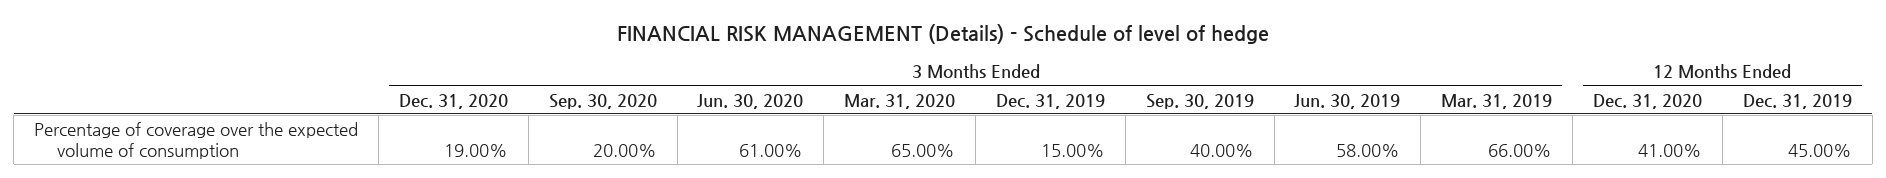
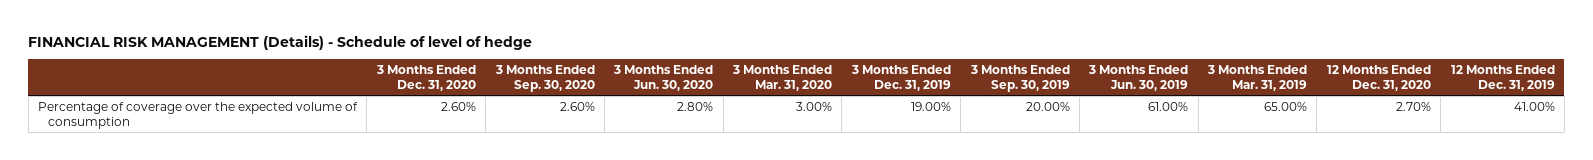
[444,144,509,158] 19.00% -> [440,101,476,111] 2.60%
[592,144,657,158] 20.00% -> [559,101,595,111] 2.60%
[739,144,804,158] 61.00% -> [677,101,714,111] 2.80%
[891,144,956,158] 65.00% -> [796,101,833,111] 3.00%
[1040,144,1105,158] 15.00% -> [910,101,951,111] 19.00%
[1189,144,1254,158] 40.00% -> [1025,101,1070,111] 20.00%
[1336,144,1401,158] 58.00% -> [1148,101,1189,111] 61.00%
[1488,144,1553,158] 66.00% -> [1264,101,1308,111] 65.00%
[1637,144,1702,158] 41.00% -> [1395,101,1431,111] 2.70%
[1787,144,1852,158] 45.00% -> [1513,101,1555,111] 41.00%

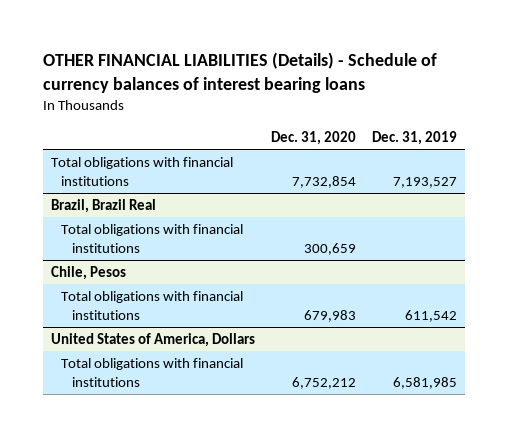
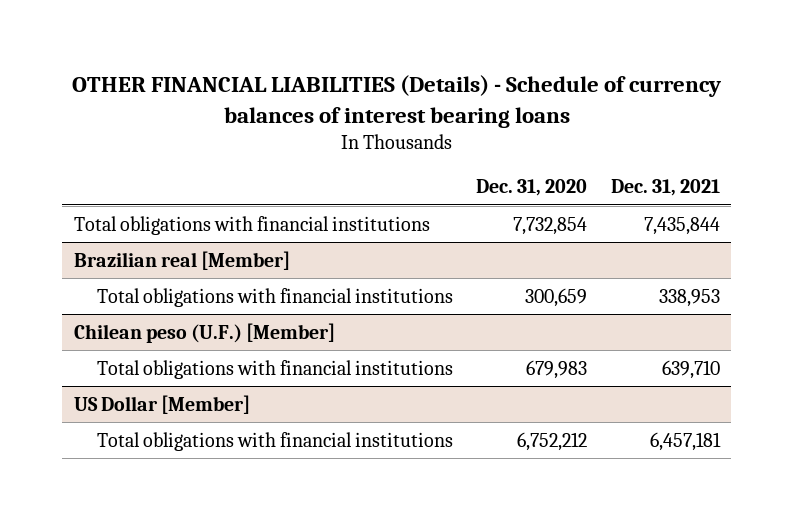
[372,130,458,145] Dec. 31, 2019 -> none
none -> [610,179,720,197] Dec. 31, 2021
[50,198,156,213] Brazil, Brazil Real -> [73,250,290,270] Brazilian real [Member]
[50,265,126,280] Chile, Pesos -> [73,322,335,343] Chilean peso (U.F.) [Member]
[50,332,255,347] United States of America, Dollars -> [73,394,250,414] US Dollar [Member]

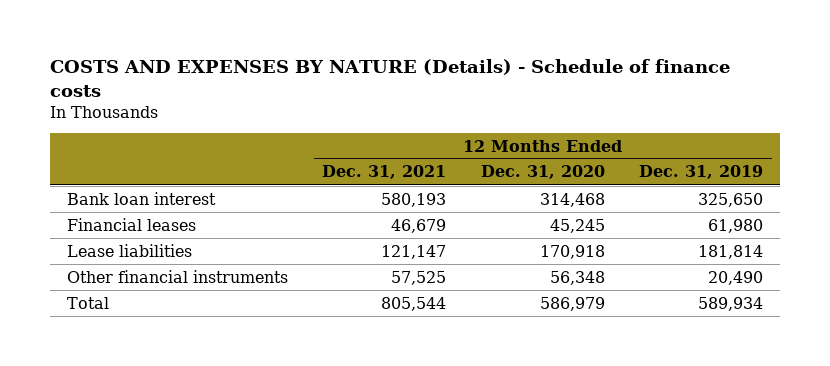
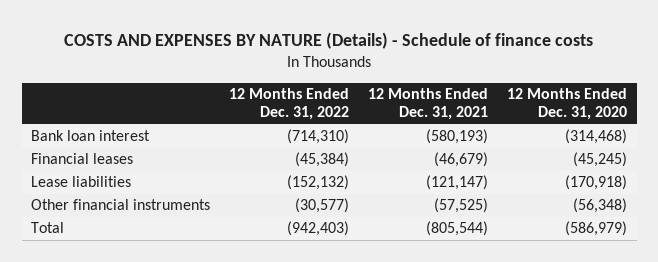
[639,165,764,180] Dec. 31, 2019 -> none
none -> [229,88,350,121] 12 Months Ended Dec. 31, 2022
[381,192,447,207] 580,193 -> [426,129,489,145] (580,193)
[539,192,605,207] 314,468 -> [565,129,628,145] (314,468)
[391,218,447,233] 46,679 -> [434,152,489,168] (46,679)
[549,218,605,233] 45,245 -> [573,152,628,168] (45,245)
[381,244,447,259] 121,147 -> [426,175,489,191] (121,147)
[539,244,605,259] 170,918 -> [565,175,628,191] (170,918)
[391,270,447,285] 57,525 -> [434,198,489,214] (57,525)
[549,270,605,285] 56,348 -> [573,198,628,214] (56,348)
[381,296,447,311] 805,544 -> [426,221,489,237] (805,544)
[539,296,605,311] 586,979 -> [565,221,628,237] (586,979)

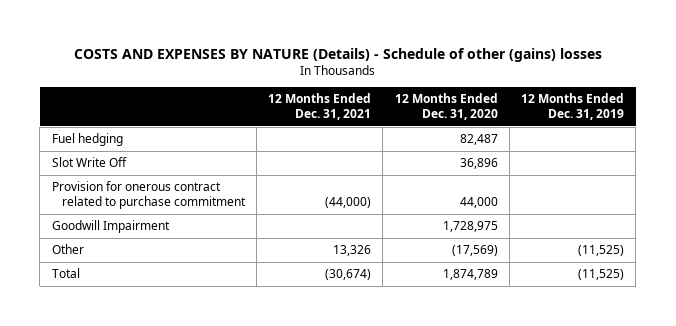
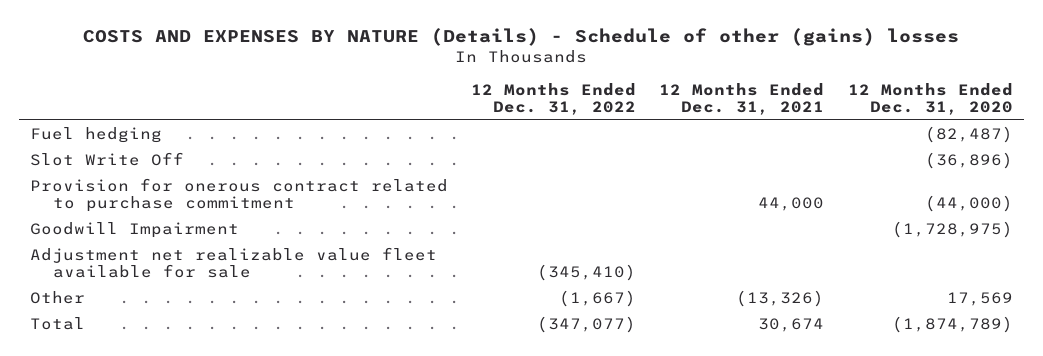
[521,93,625,120] 12 Months Ended Dec. 31, 2019 -> none
none -> [471,82,637,115] 12 Months Ended Dec. 31, 2022
[459,134,498,146] 82,487 -> [924,126,1013,144] (82,487)
[459,158,498,170] 36,896 -> [924,152,1013,170] (36,896)
[325,197,372,209] (44,000) -> [758,197,825,212] 44,000
[459,197,498,209] 44,000 -> [924,195,1013,213] (44,000)
[442,221,498,233] 1,728,975 -> [891,221,1013,239] (1,728,975)
none -> [30,247,438,279] Adjustment net realizable value fleet available for sale
[333,245,372,257] 13,326 -> [736,290,825,308] (13,326)
[451,245,498,257] (17,569) -> [946,292,1013,307] 17,569
[325,269,372,281] (30,674) -> [758,318,825,333] 30,674
[442,269,498,281] 1,874,789 -> [891,316,1013,334] (1,874,789)

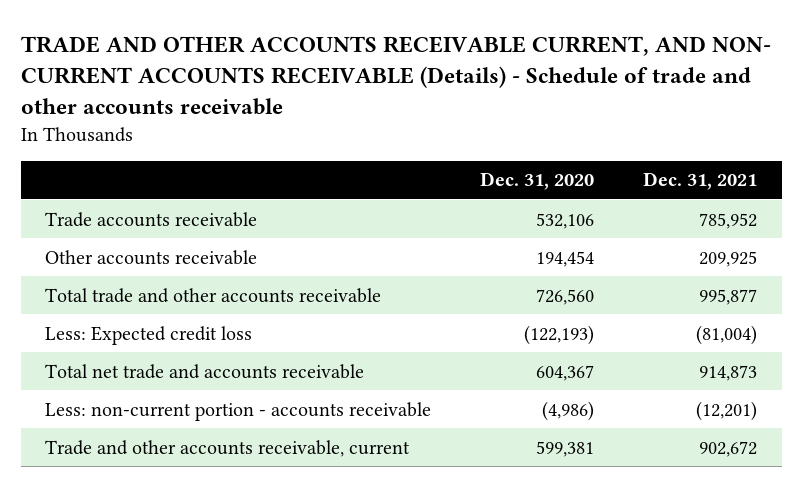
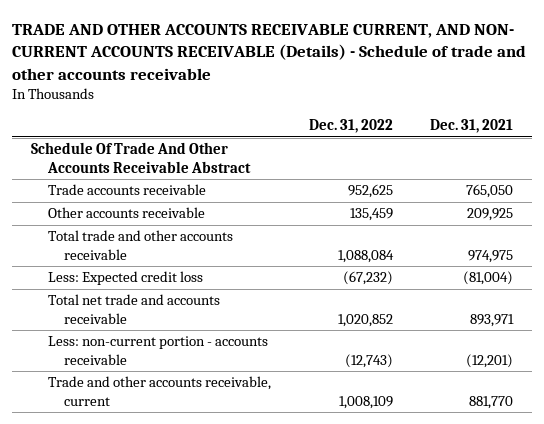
[480,172,595,191] Dec. 31, 2020 -> none
none -> [308,119,393,134] Dec. 31, 2022
none -> [31,142,251,173] Schedule Of Trade And Other Accounts Receivable Abstract
[699,212,758,229] 785,952 -> [466,184,514,199] 765,050
[699,288,758,305] 995,877 -> [468,249,514,263] 974,975
[699,364,758,381] 914,873 -> [470,313,515,327] 893,971
[699,440,758,457] 902,672 -> [469,395,514,409] 881,770

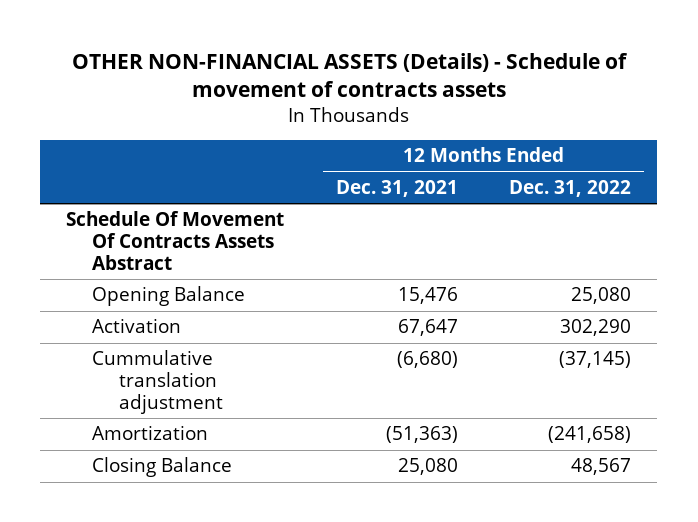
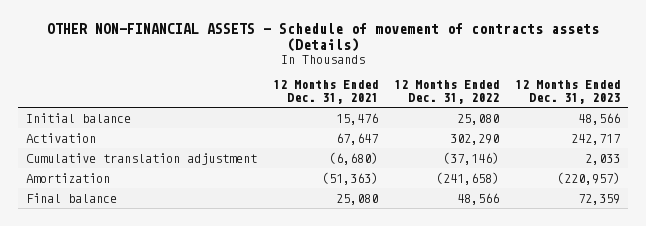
[71,52,628,97] OTHER NON-FINANCIAL ASSETS (Details) - Schedule of movement of contracts assets -> [46,23,599,53] OTHER NON-FINANCIAL ASSETS - Schedule of movement of contracts assets (Details)
none -> [514,80,620,105] 12 Months Ended Dec. 31, 2023
[66,211,285,271] Schedule Of Movement Of Contracts Assets Abstract -> none
[92,286,246,307] Opening Balance -> [25,112,131,123] Initial balance
[92,350,223,415] Cummulative translation adjustment -> [25,152,257,165] Cumulative translation adjustment
[559,351,632,369] (37,145) -> [442,151,499,165] (37,146)
[92,457,233,478] Closing Balance -> [25,192,117,203] Final balance
[571,458,632,476] 48,567 -> [456,192,499,205] 48,566

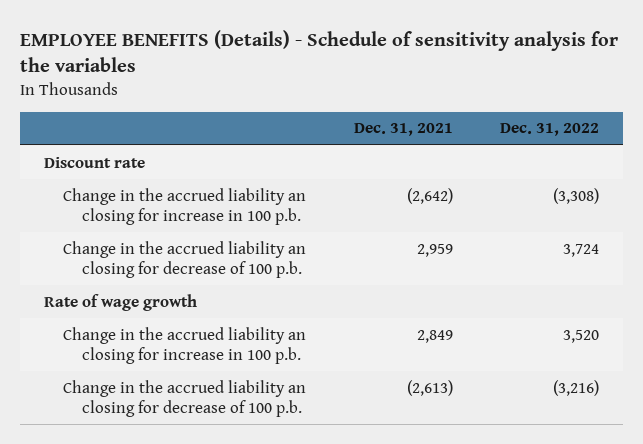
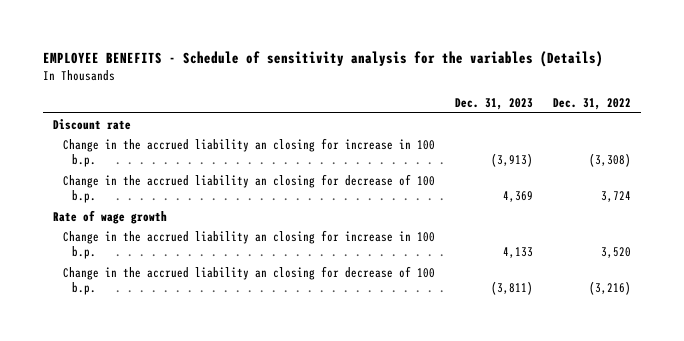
[19,29,618,73] EMPLOYEE BENEFITS (Details) - Schedule of sensitivity analysis for the variables -> [43,50,604,67] EMPLOYEE BENEFITS - Schedule of sensitivity analysis for the variables (Details)
[353,123,453,137] Dec. 31, 2021 -> none
none -> [454,97,533,110] Dec. 31, 2023
[62,187,306,225] Change in the accrued liability an closing for increase in 100 p.b. -> [62,137,435,168] Change in the accrued liability an closing for increase in 100 b.p.
[62,240,306,278] Change in the accrued liability an closing for decrease of 100 p.b. -> [62,173,435,204] Change in the accrued liability an closing for decrease of 100 b.p.
[62,326,306,364] Change in the accrued liability an closing for increase in 100 p.b. -> [62,229,435,260] Change in the accrued liability an closing for increase in 100 b.p.
[62,379,306,417] Change in the accrued liability an closing for decrease of 100 p.b. -> [62,265,435,296] Change in the accrued liability an closing for decrease of 100 b.p.

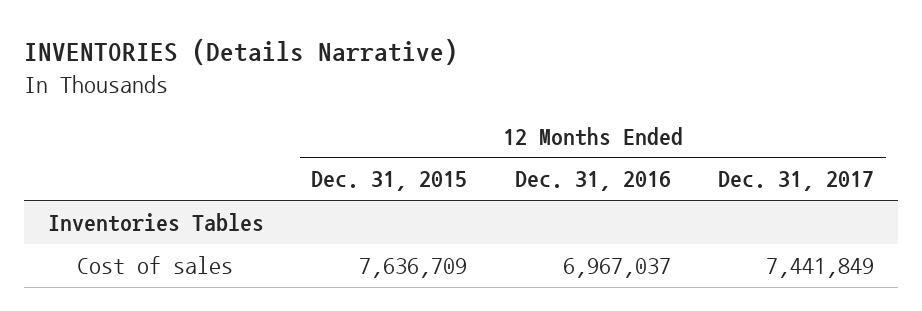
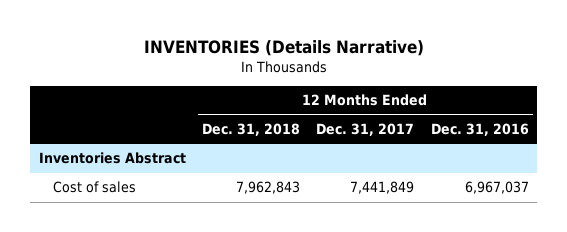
[311,171,468,192] Dec. 31, 2015 -> none
none -> [201,122,300,136] Dec. 31, 2018
[48,212,265,232] Inventories Tables -> [38,152,186,165] Inventories Abstract

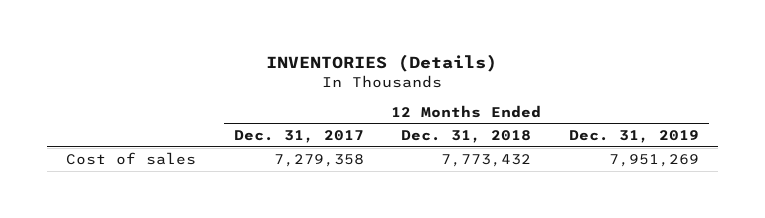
[143,39,424,56] INVENTORIES (Details Narrative) -> [266,54,498,73] INVENTORIES (Details)
[430,122,529,136] Dec. 31, 2016 -> none
none -> [569,130,700,144] Dec. 31, 2019
[38,152,186,165] Inventories Abstract -> none
[235,181,300,195] 7,962,843 -> [441,154,532,168] 7,773,432
[350,181,415,195] 7,441,849 -> [273,154,364,168] 7,279,358

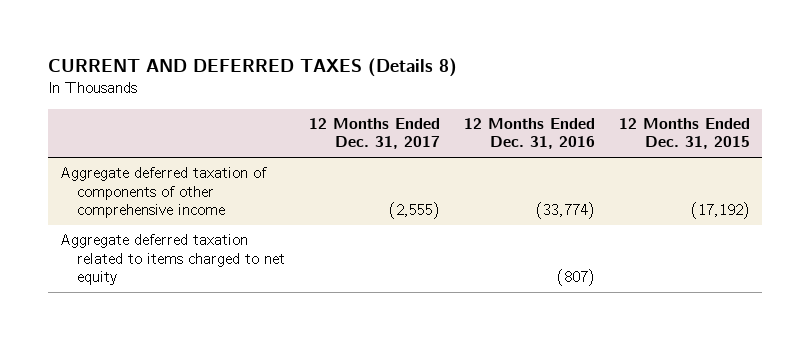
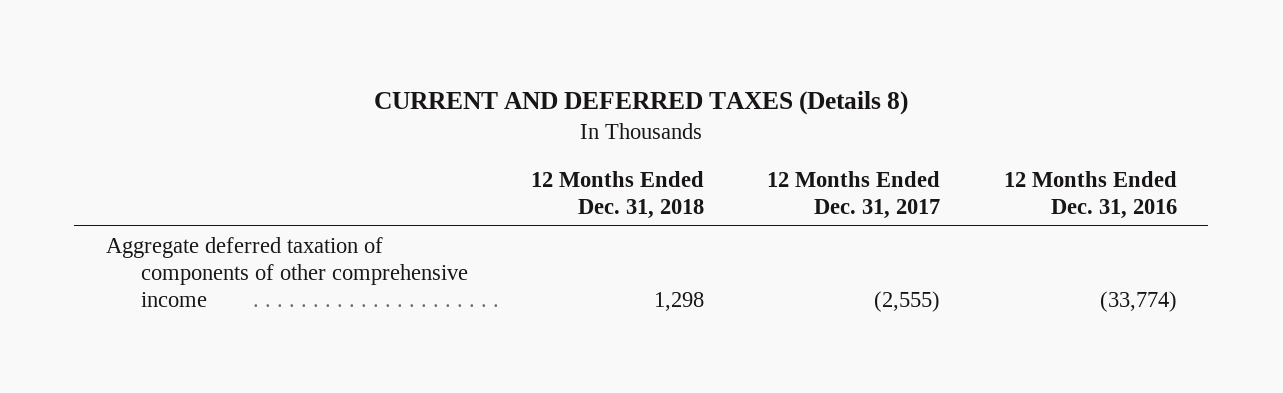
[618,118,750,150] 12 Months Ended Dec. 31, 2015 -> none
none -> [531,171,705,220] 12 Months Ended Dec. 31, 2018
[59,234,285,285] Aggregate deferred taxation related to items charged to net equity -> none

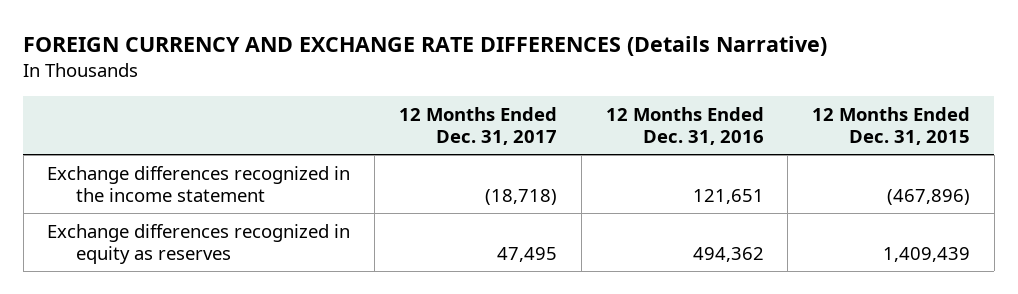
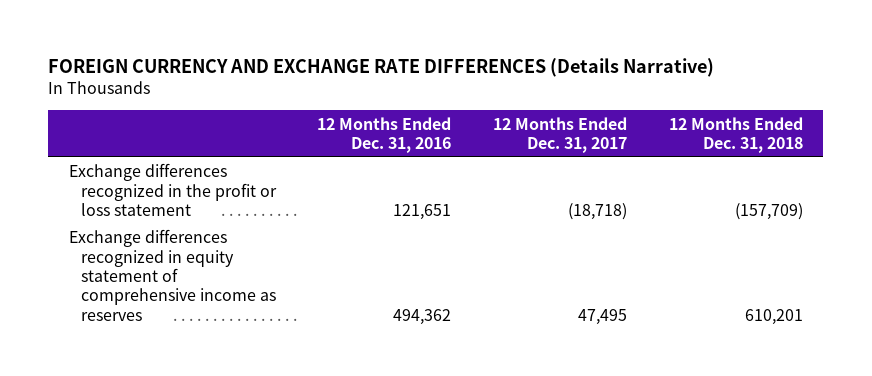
[812,106,971,145] 12 Months Ended Dec. 31, 2015 -> none
none -> [668,116,803,154] 12 Months Ended Dec. 31, 2018
[47,165,351,202] Exchange differences recognized in the income statement -> [69,163,277,217] Exchange differences recognized in the profit or loss statement
[47,223,351,264] Exchange differences recognized in equity as reserves -> [69,229,276,321] Exchange differences recognized in equity statement of comprehensive income as reserves

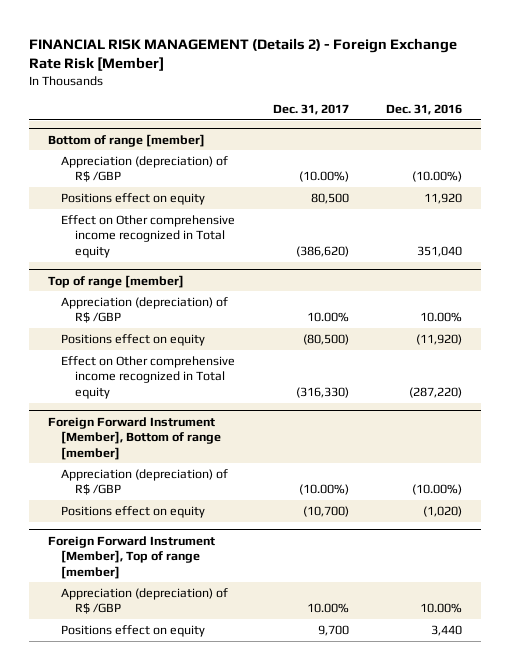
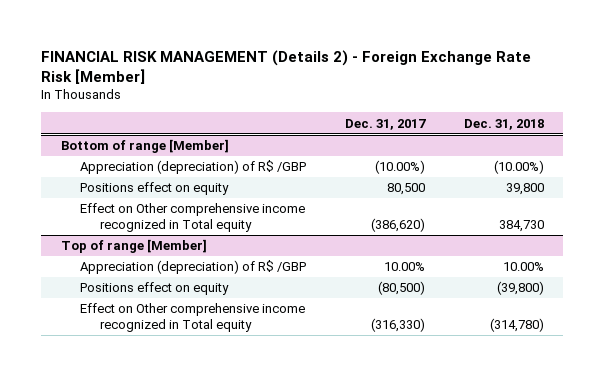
[386,104,463,116] Dec. 31, 2016 -> none
none -> [463,118,544,130] Dec. 31, 2018
[47,133,205,147] Bottom of range [member] -> [60,139,229,154] Bottom of range [Member]
[47,274,184,288] Top of range [member] -> [60,239,207,254] Top of range [Member]
[47,416,222,460] Foreign Forward Instrument [Member], Bottom of range [member] -> none
[61,468,229,496] Appreciation (depreciation) of R$ /GBP -> none
[61,505,206,518] Positions effect on equity -> none
[47,535,215,579] Foreign Forward Instrument [Member], Top of range [member] -> none
[61,587,229,615] Appreciation (depreciation) of R$ /GBP -> none
[61,624,206,637] Positions effect on equity -> none

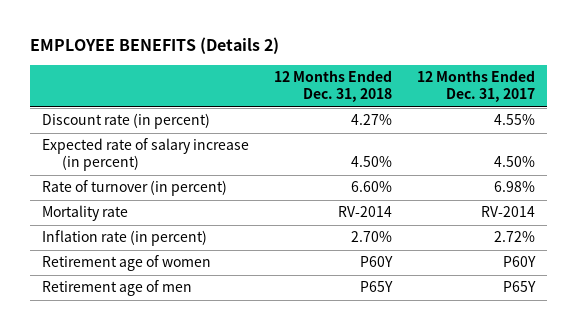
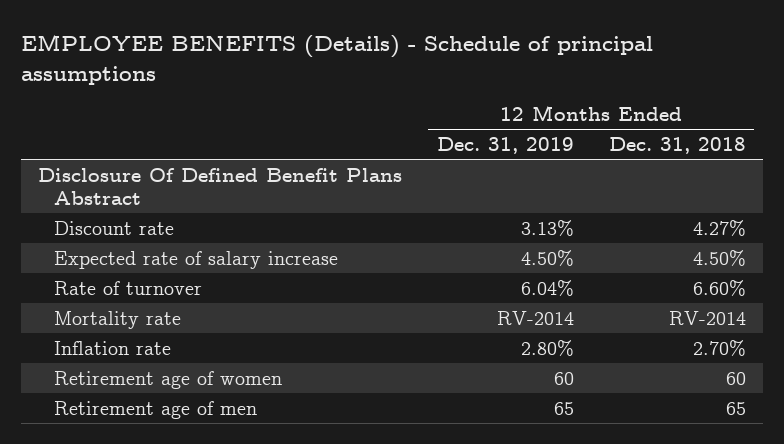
[29,37,279,55] EMPLOYEE BENEFITS (Details 2) -> [20,33,653,85] EMPLOYEE BENEFITS (Details) - Schedule of principal assumptions
[416,70,535,103] 12 Months Ended Dec. 31, 2017 -> none
none -> [436,137,574,155] Dec. 31, 2019
none -> [38,167,403,205] Disclosure Of Defined Benefit Plans Abstract
[42,113,211,130] Discount rate (in percent) -> [54,220,175,235] Discount rate
[42,138,250,172] Expected rate of salary increase (in percent) -> [54,250,339,269] Expected rate of salary increase
[42,180,228,197] Rate of turnover (in percent) -> [54,280,203,295] Rate of turnover
[42,230,208,247] Inflation rate (in percent) -> [54,340,172,355] Inflation rate
[360,256,394,268] P60Y -> [725,371,746,385] 60
[360,281,394,293] P65Y -> [725,401,746,415] 65

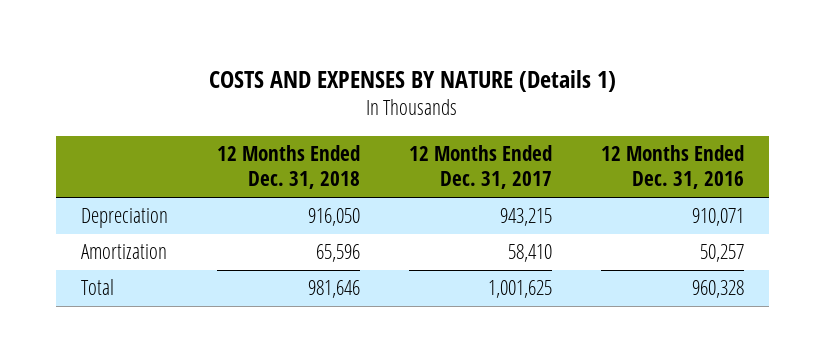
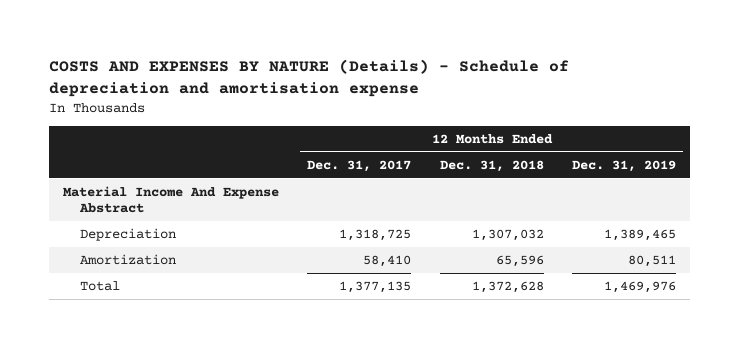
[209,69,617,92] COSTS AND EXPENSES BY NATURE (Details 1) -> [49,58,570,97] COSTS AND EXPENSES BY NATURE (Details) - Schedule of depreciation and amortisation expense
[601,144,745,190] 12 Months Ended Dec. 31, 2016 -> none
none -> [571,159,676,172] Dec. 31, 2019
none -> [63,185,280,214] Material Income And Expense Abstract
[307,208,360,227] 916,050 -> [471,228,544,241] 1,307,032
[499,208,552,227] 943,215 -> [339,228,412,241] 1,318,725
[307,280,360,299] 981,646 -> [471,280,544,293] 1,372,628
[487,280,552,299] 1,001,625 -> [339,280,412,293] 1,377,135

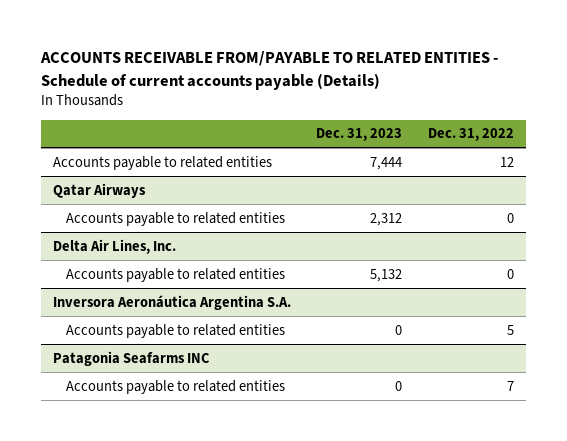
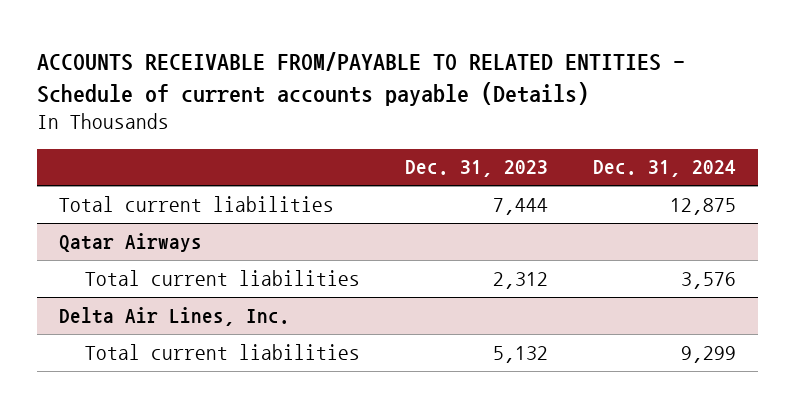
[427,128,514,142] Dec. 31, 2022 -> none
none -> [592,160,736,178] Dec. 31, 2024
[53,155,273,170] Accounts payable to related entities -> [59,195,335,212] Total current liabilities
[66,211,286,226] Accounts payable to related entities -> [85,269,361,286] Total current liabilities
[53,294,292,310] Inversora Aeronáutica Argentina S.A. -> none
[66,323,286,338] Accounts payable to related entities -> none
[53,350,211,366] Patagonia Seafarms INC -> none
[66,379,286,394] Accounts payable to related entities -> none
[66,267,286,282] Accounts payable to related entities -> [85,343,361,360] Total current liabilities

